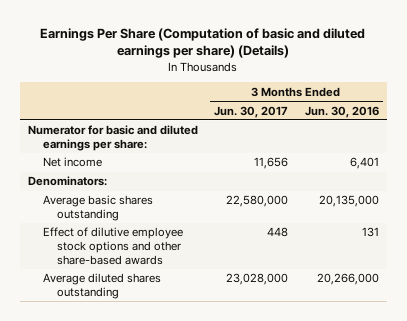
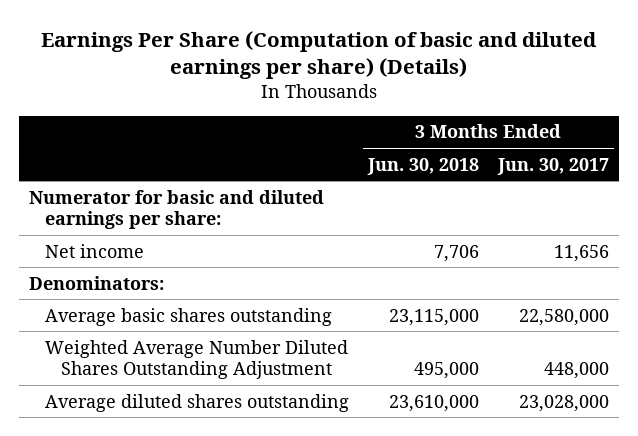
[304,105,379,118] Jun. 30, 2016 -> none
none -> [366,157,479,175] Jun. 30, 2018
[42,227,183,265] Effect of dilutive employee stock options and other share-based awards -> none
none -> [44,339,348,379] Weighted Average Number Diluted Shares Outstanding Adjustment

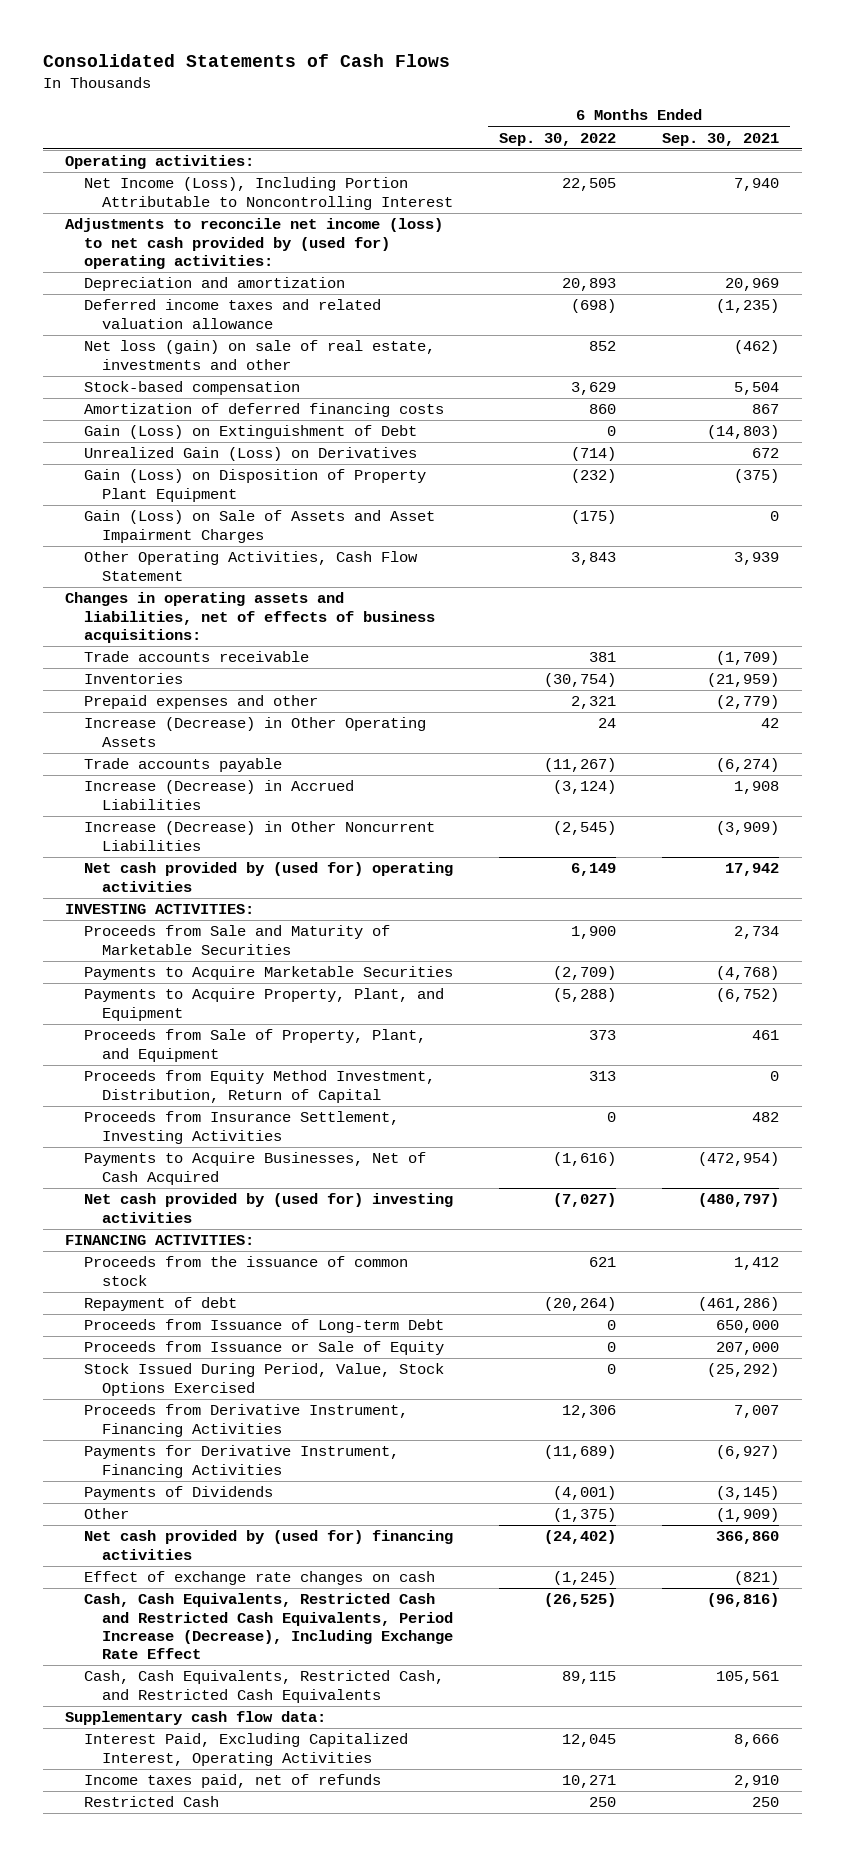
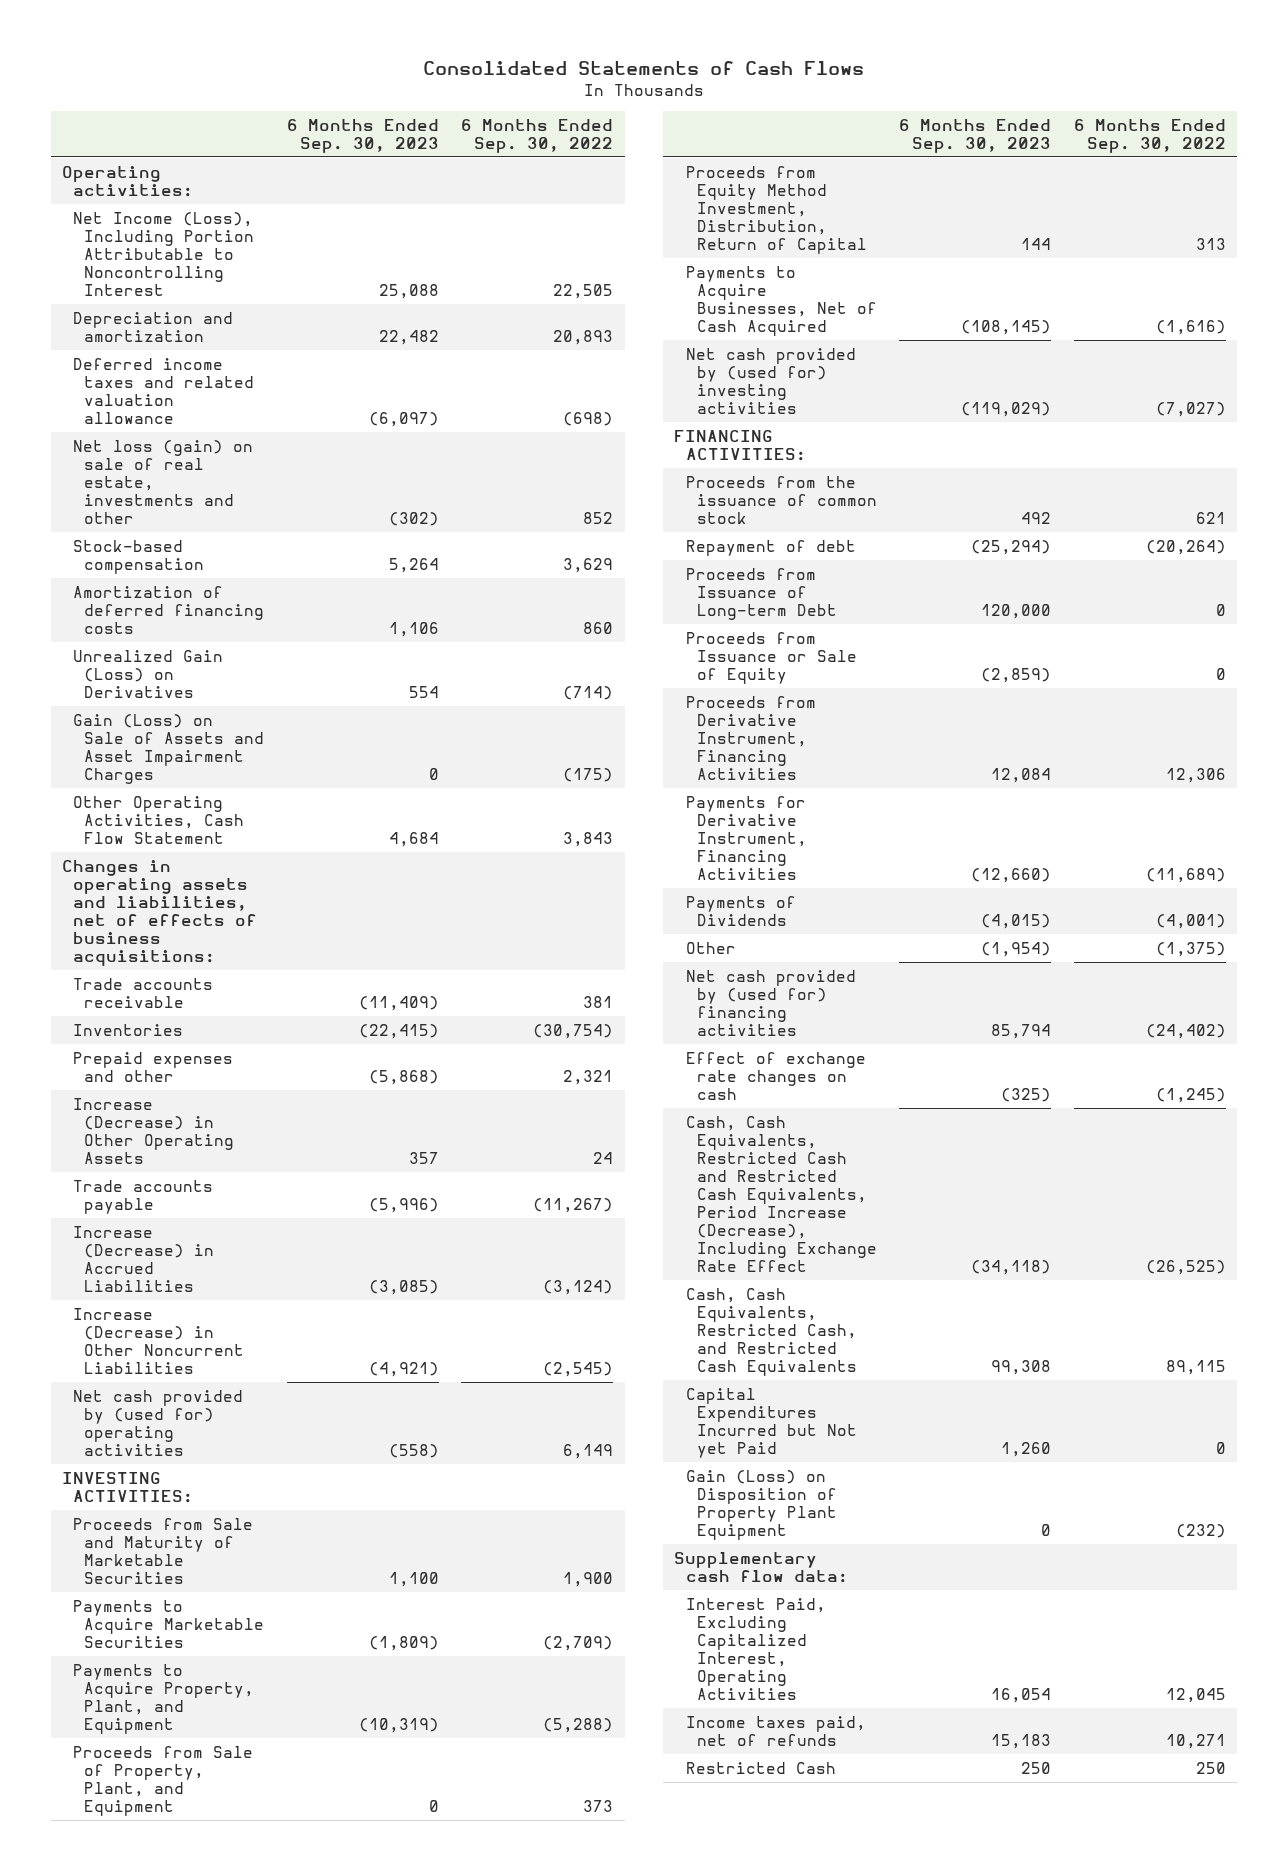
[661,132,779,146] Sep. 30, 2021 -> none
none -> [286,118,439,153] 6 Months Ended Sep. 30, 2023
[65,218,444,269] Adjustments to reconcile net income (loss) to net cash provided by (used for) operating activities: -> none
[83,425,417,440] Gain (Loss) on Extinguishment of Debt -> none
[83,1111,399,1144] Proceeds from Insurance Settlement, Investing Activities -> none
[83,1363,444,1396] Stock Issued During Period, Value, Stock Options Exercised -> none
none -> [685,1387,857,1458] Capital Expenditures Incurred but Not yet Paid
[83,469,426,502] Gain (Loss) on Disposition of Property Plant Equipment -> [685,1469,837,1540] Gain (Loss) on Disposition of Property Plant Equipment

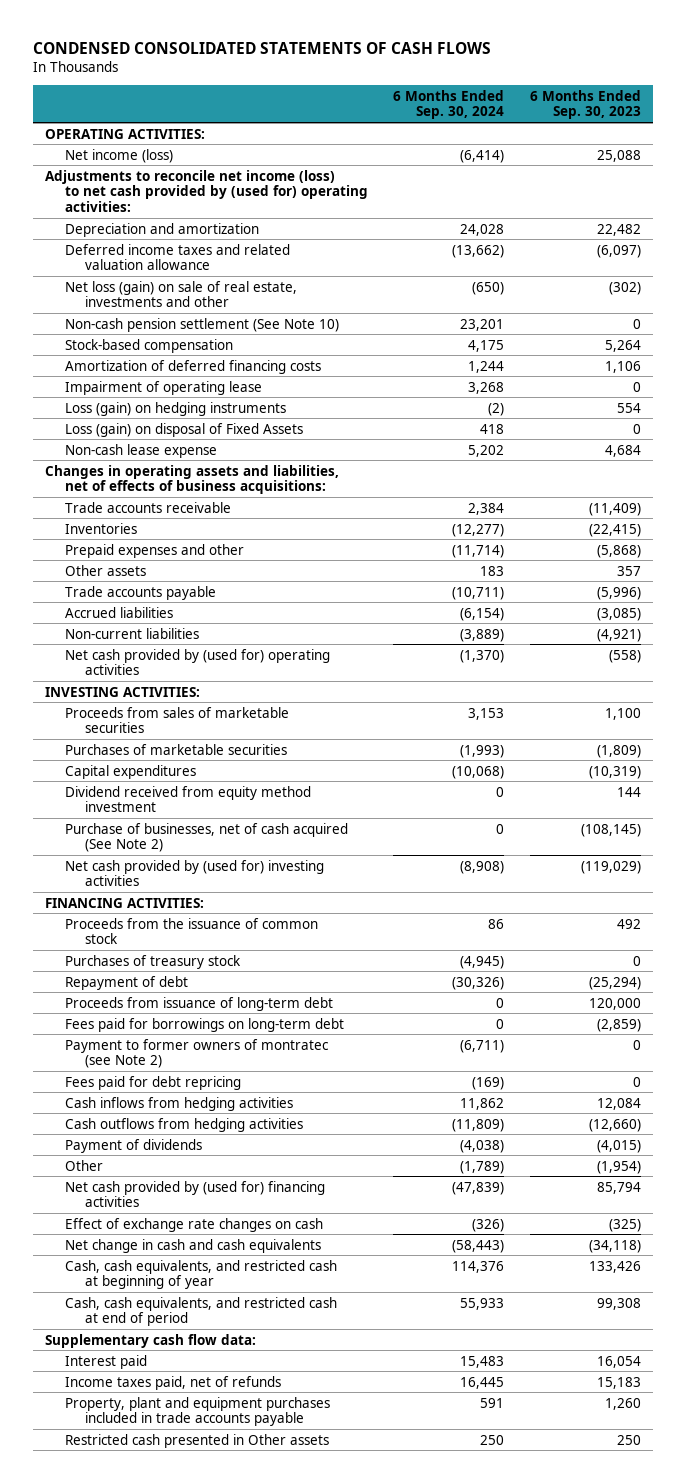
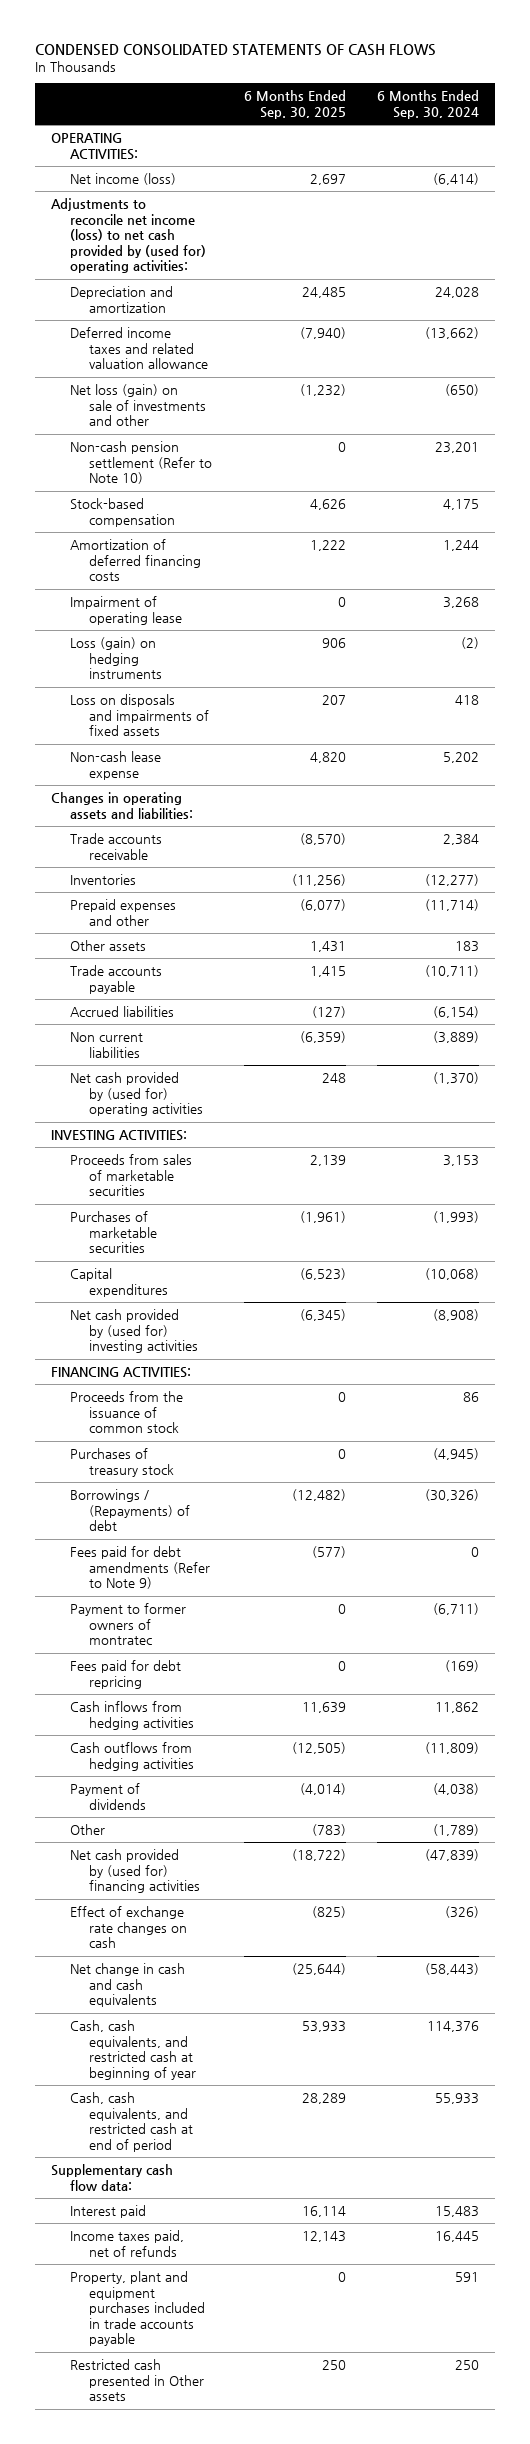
[529,89,641,120] 6 Months Ended Sep. 30, 2023 -> none
none -> [243,90,346,119] 6 Months Ended Sep. 30, 2025
[65,280,298,308] Net loss (gain) on sale of real estate, investments and other -> [69,384,206,427] Net loss (gain) on sale of investments and other
[65,317,340,332] Non-cash pension settlement (See Note 10) -> [69,441,212,485] Non-cash pension settlement (Refer to Note 10)
[65,422,304,437] Loss (gain) on disposal of Fixed Assets -> [69,694,209,737] Loss on disposals and impairments of fixed assets
[45,464,340,495] Changes in operating assets and liabilities, net of effects of business acquisitions: -> [50,792,193,819] Changes in operating assets and liabilities:
[65,627,200,639] Non-current liabilities -> [69,1032,143,1058] Non current liabilities
[65,785,312,813] Dividend received from equity method investment -> none
[65,822,349,853] Purchase of businesses, net of cash acquired (See Note 2) -> none
[65,996,334,1011] Proceeds from issuance of long-term debt -> none
[65,975,189,990] Repayment of debt -> [69,1489,190,1532] Borrowings / (Repayments) of debt
[65,1017,345,1032] Fees paid for borrowings on long-term debt -> [69,1546,210,1590] Fees paid for debt amendments (Refer to Note 9)
[65,1038,330,1069] Payment to former owners of montratec (see Note 2) -> [69,1603,186,1646] Payment to former owners of montratec

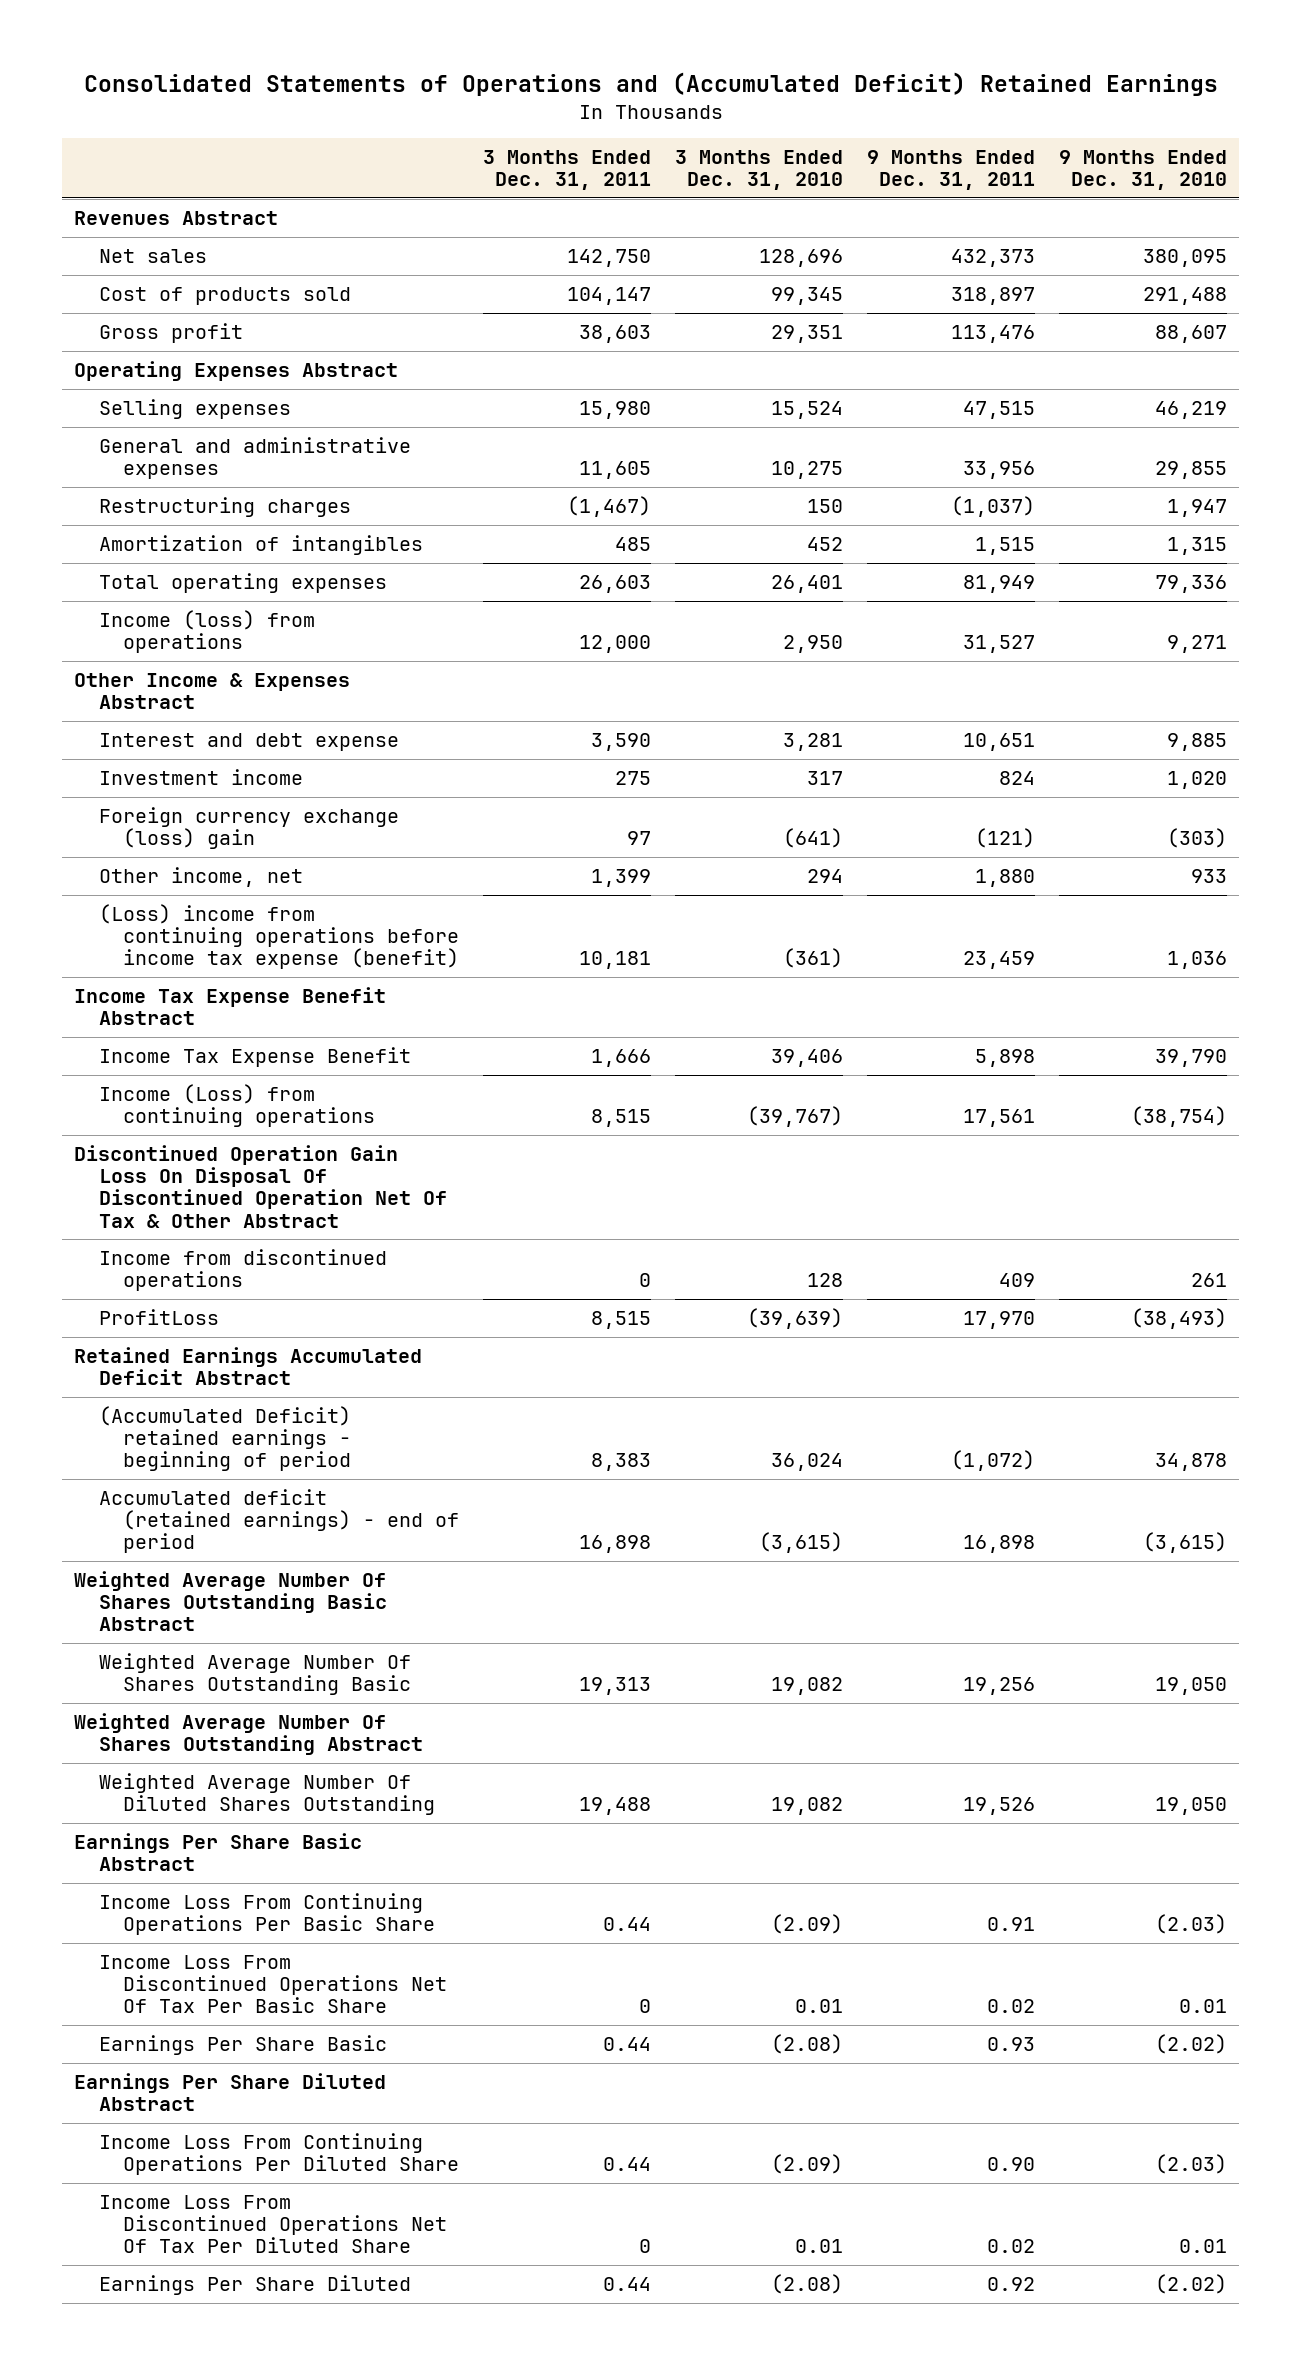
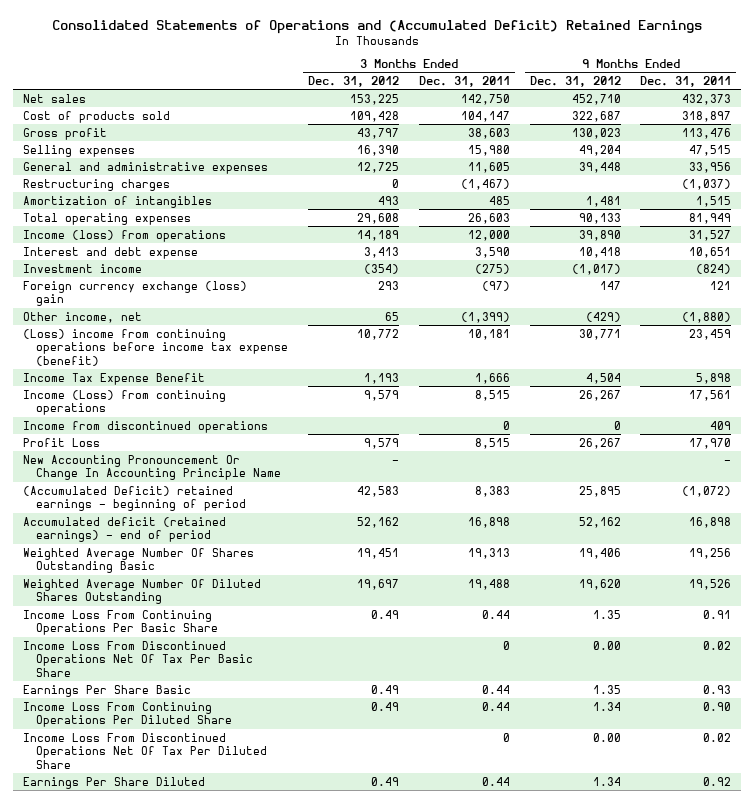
[675,149,844,191] 3 Months Ended Dec. 31, 2010 -> none
[1059,149,1228,191] 9 Months Ended Dec. 31, 2010 -> none
none -> [307,76,399,88] Dec. 31, 2012
none -> [529,76,621,88] Dec. 31, 2012
[74,210,279,225] Revenues Abstract -> none
[74,360,399,381] Operating Expenses Abstract -> none
[74,672,351,710] Other Income & Expenses Abstract -> none
[615,770,652,785] 275 -> [474,263,510,274] (275)
[999,770,1036,785] 824 -> [696,263,732,274] (824)
[627,831,652,846] 97 -> [481,280,510,291] (97)
[975,828,1036,849] (121) -> [710,280,732,290] 121
[591,868,652,887] 1,399 -> [460,311,510,323] (1,399)
[975,868,1036,887] 1,880 -> [682,311,732,323] (1,880)
[74,986,387,1026] Income Tax Expense Benefit Abstract -> none
[74,1144,447,1228] Discontinued Operation Gain Loss On Disposal Of Discontinued Operation Net Of Tax & Other Abstract -> none
[74,1346,423,1386] Retained Earnings Accumulated Deficit Abstract -> none
[98,1308,219,1325] ProfitLoss -> [23,437,101,447] Profit Loss
none -> [23,454,281,481] New Accounting Pronouncement Or Change In Accounting Principle Name
[74,1570,387,1632] Weighted Average Number Of Shares Outstanding Basic Abstract -> none
[74,1712,423,1756] Weighted Average Number Of Shares Outstanding Abstract -> none
[74,1832,363,1872] Earnings Per Share Basic Abstract -> none
[74,2072,387,2112] Earnings Per Share Diluted Abstract -> none

